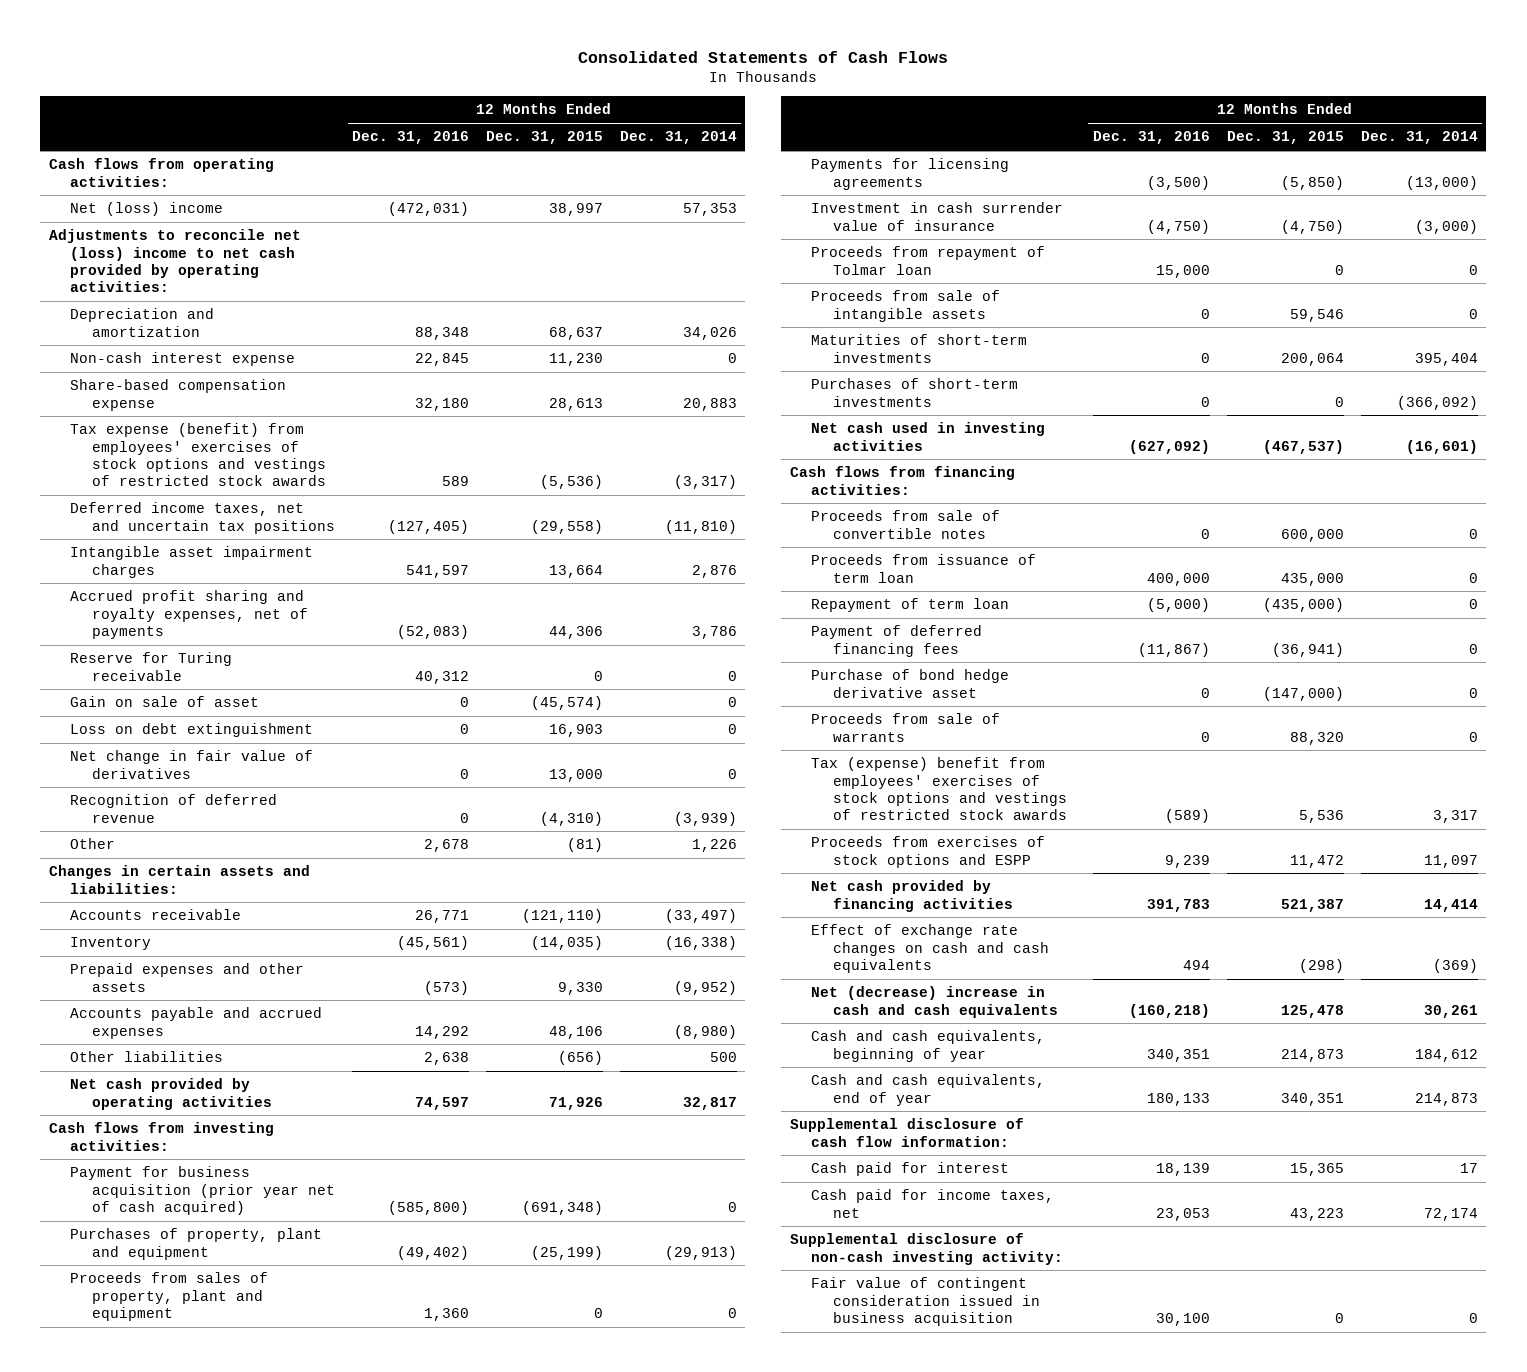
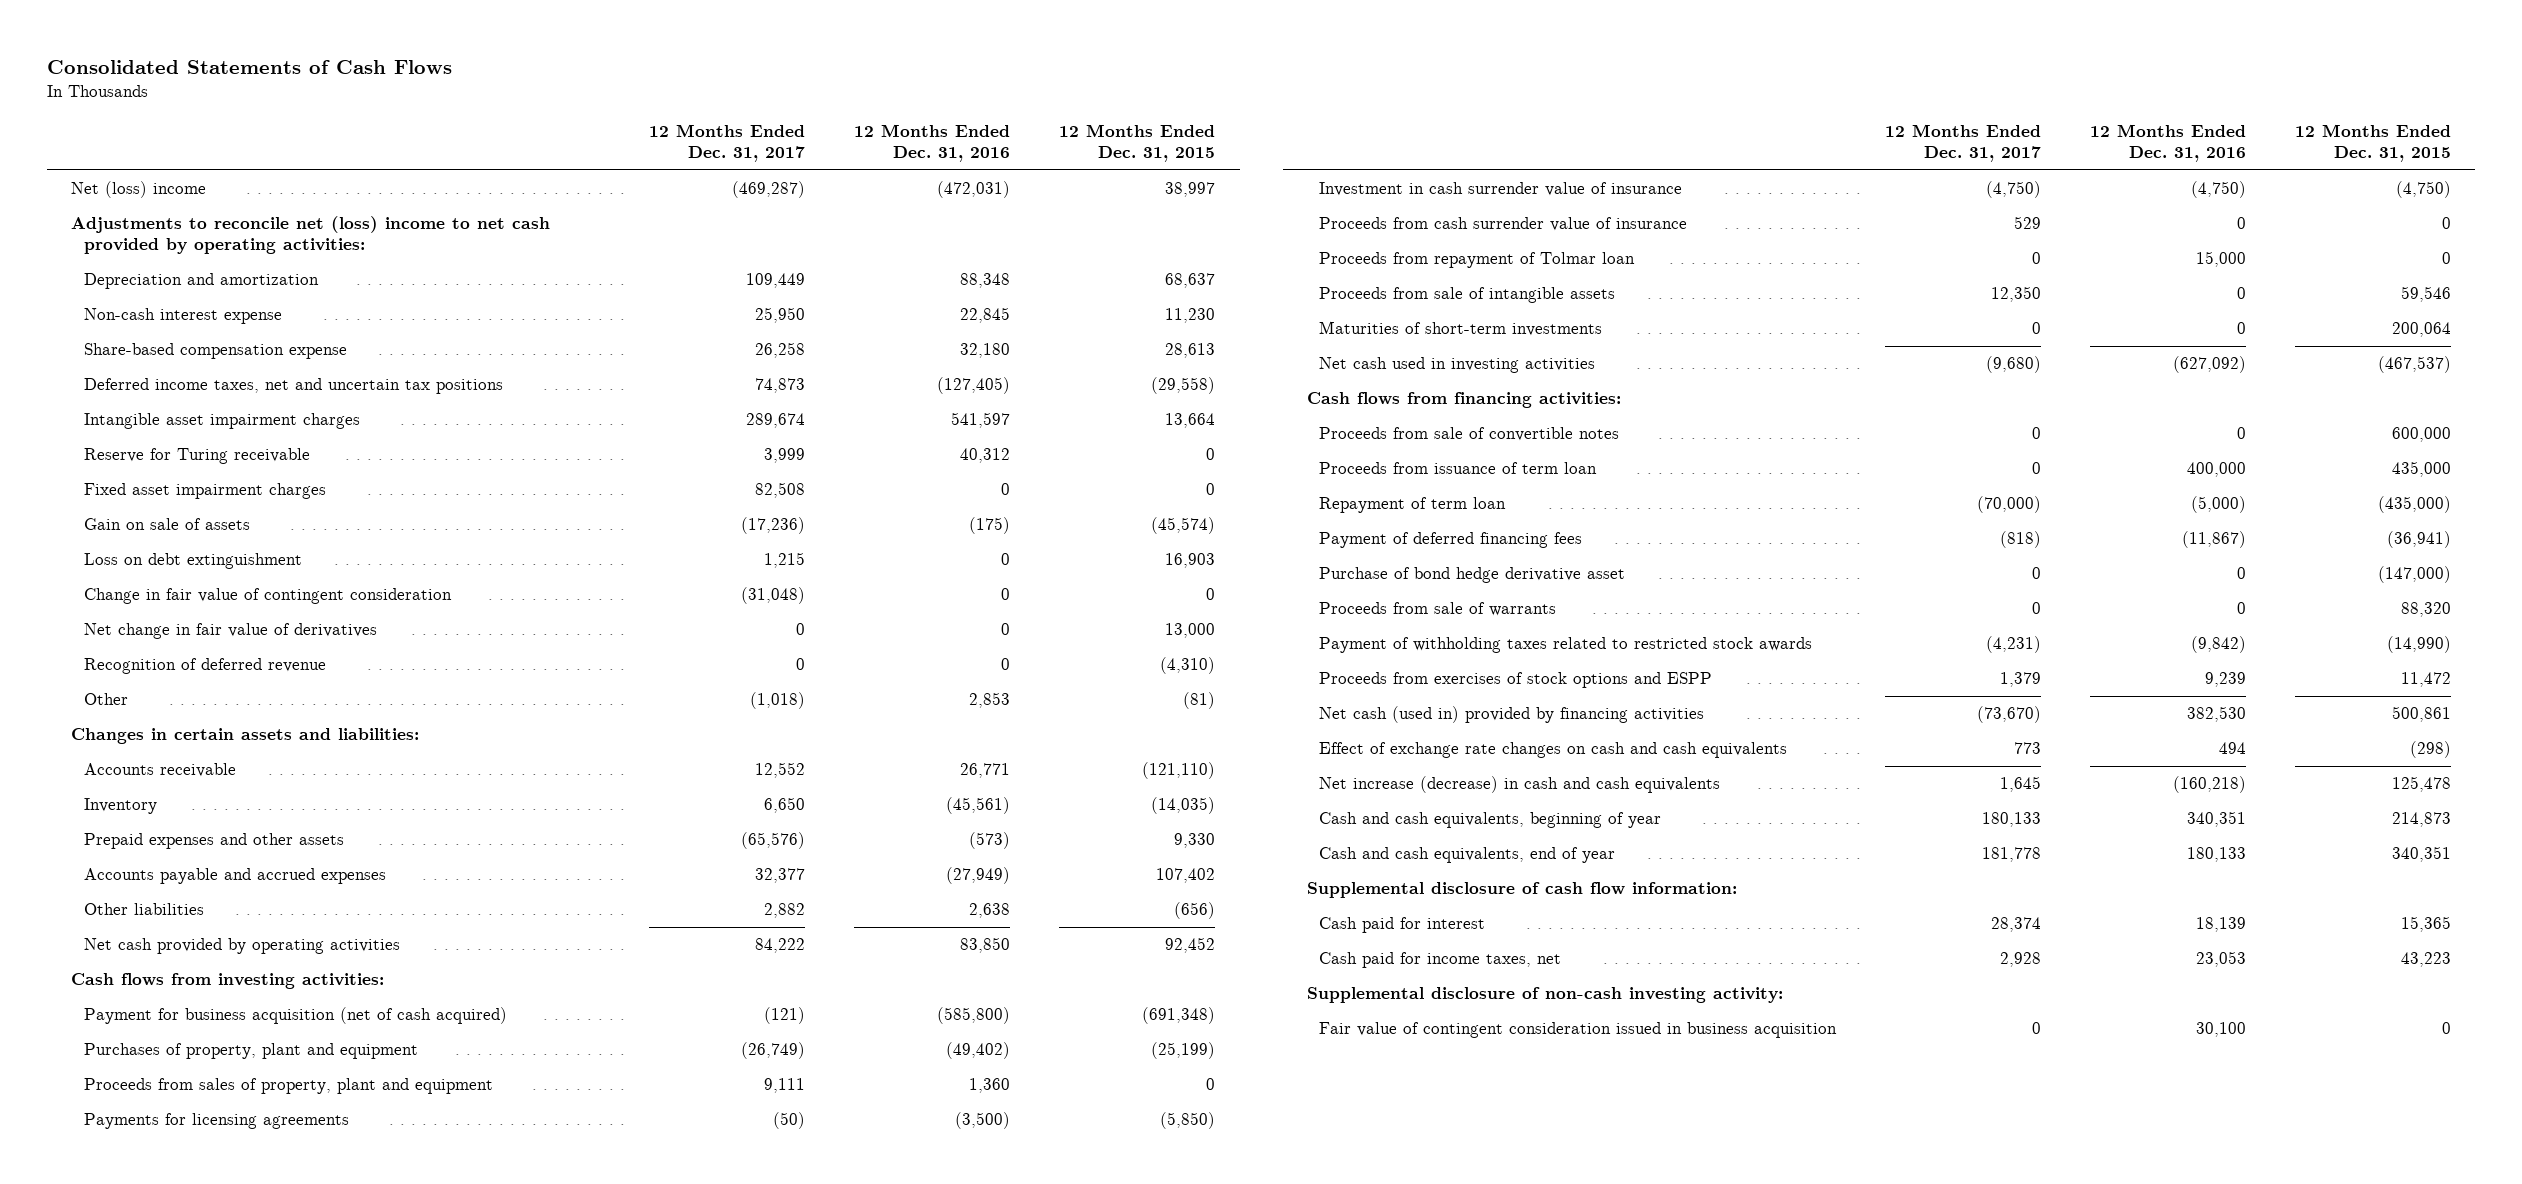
[619,131,737,145] Dec. 31, 2014 -> none
none -> [649,124,806,163] 12 Months Ended Dec. 31, 2017
[48,158,274,187] Cash flows from operating activities: -> none
[70,423,326,487] Tax expense (benefit) from employees' exercises of stock options and vestings of restricted stock awards -> none
[70,590,308,639] Accrued profit sharing and royalty expenses, net of payments -> none
none -> [83,483,326,500] Fixed asset impairment charges
[70,696,260,708] Gain on sale of asset -> [83,518,250,531] Gain on sale of assets
[459,697,469,708] 0 -> [969,517,1011,535] (175)
none -> [83,588,452,605] Change in fair value of contingent consideration
[423,839,469,853] 2,678 -> [969,692,1011,709] 2,853
[414,1025,469,1039] 14,292 -> [946,867,1011,885] (27,949)
[548,1025,603,1039] 48,106 -> [1156,868,1216,884] 107,402
[414,1096,469,1110] 74,597 -> [960,937,1011,954] 83,850
[548,1096,603,1110] 71,926 -> [1165,937,1216,954] 92,452
[70,1166,335,1215] Payment for business acquisition (prior year net of cash acquired) -> [83,1007,507,1025] Payment for business acquisition (net of cash acquired)
none -> [1319,217,1688,232] Proceeds from cash surrender value of insurance
[811,378,1019,407] Purchases of short-term investments -> none
[811,757,1067,821] Tax (expense) benefit from employees' exercises of stock options and vestings of restricted stock awards -> none
none -> [1319,637,1813,654] Payment of withholding taxes related to restricted stock awards
[811,880,1013,912] Net cash provided by financing activities -> [1319,706,1705,724] Net cash (used in) provided by financing activities
[1146,898,1210,912] 391,783 -> [2186,706,2246,723] 382,530
[1280,898,1344,912] 521,387 -> [2391,706,2451,723] 500,861
[811,986,1058,1018] Net (decrease) increase in cash and cash equivalents -> [1319,776,1721,794] Net increase (decrease) in cash and cash equivalents

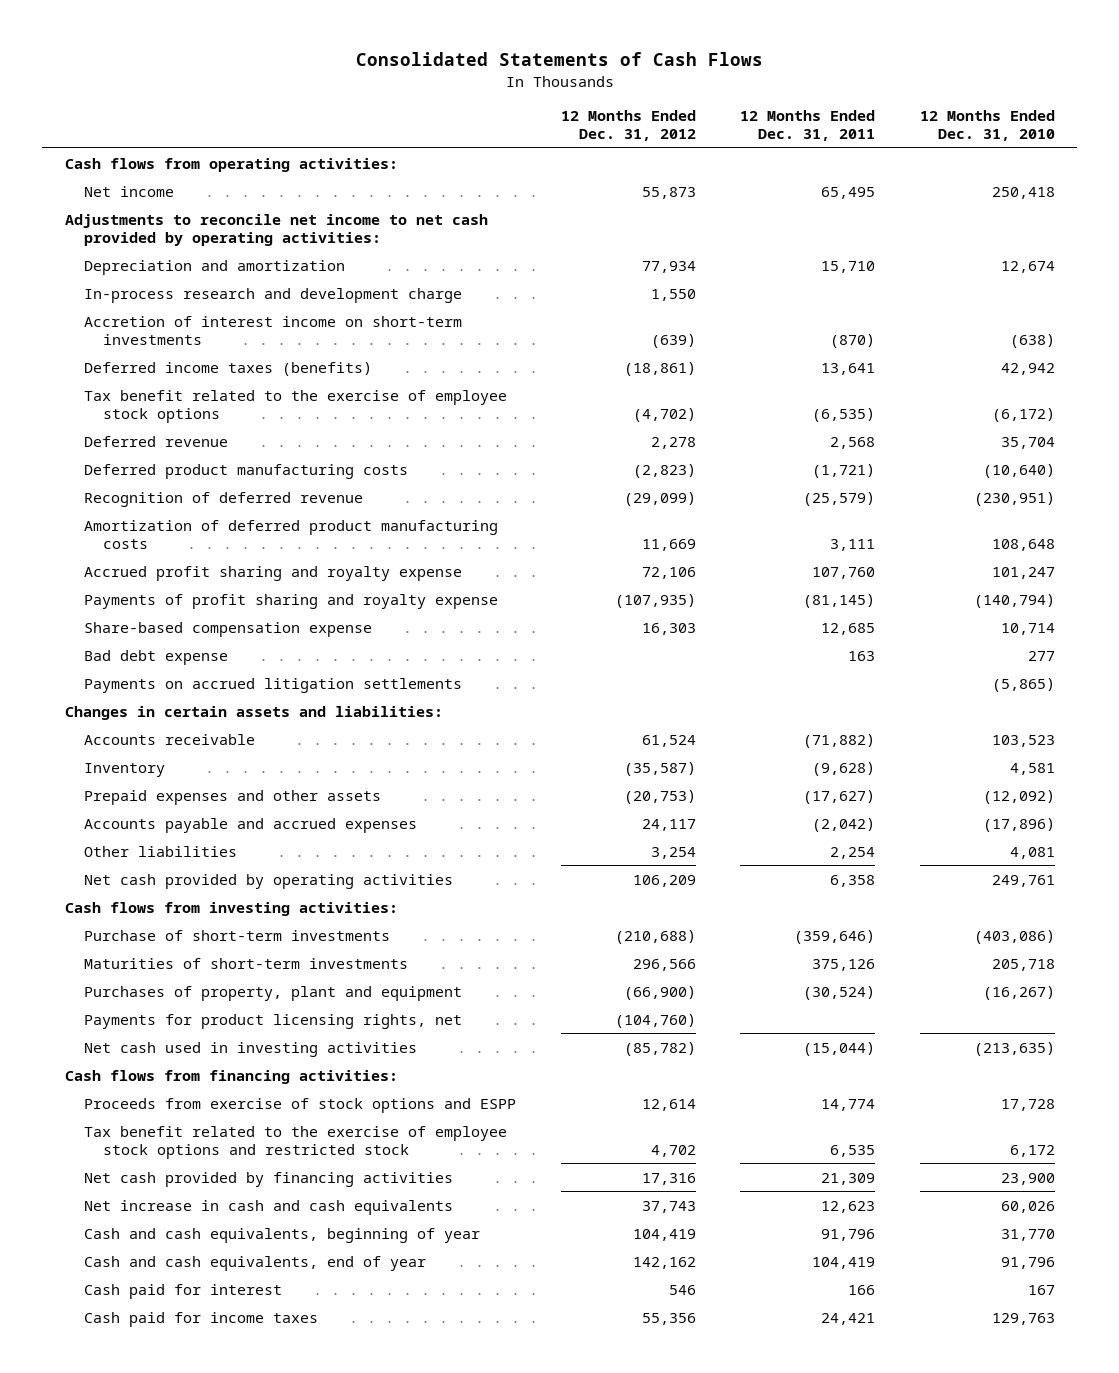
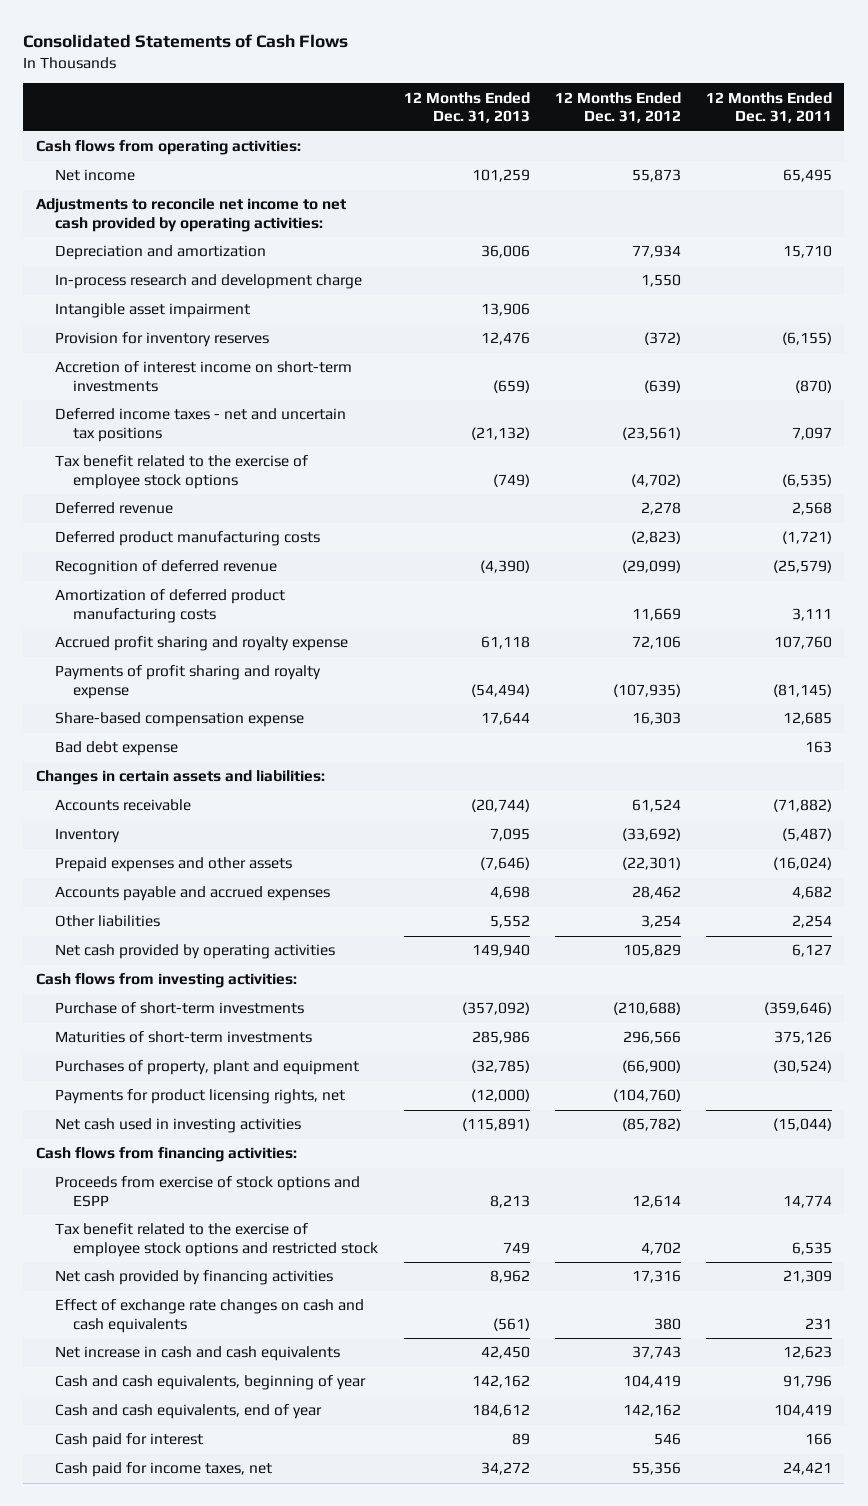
[919,110,1055,142] 12 Months Ended Dec. 31, 2010 -> none
none -> [403,91,530,124] 12 Months Ended Dec. 31, 2013
none -> [54,303,250,319] Intangible asset impairment
none -> [54,332,269,348] Provision for inventory reserves
[84,361,373,376] Deferred income taxes (benefits) -> [54,408,346,442] Deferred income taxes - net and uncertain tax positions
[623,361,696,376] (18,861) -> [621,426,681,440] (23,561)
[821,362,876,375] 13,641 -> [791,426,832,440] 7,097
[84,677,463,693] Payments on accrued litigation settlements -> none
[623,761,696,776] (35,587) -> [621,828,681,842] (33,692)
[812,761,876,776] (9,628) -> [781,828,832,842] (5,487)
[623,789,696,804] (20,753) -> [621,857,681,871] (22,301)
[803,789,876,804] (17,627) -> [772,857,832,871] (16,024)
[641,818,696,831] 24,117 -> [631,886,681,900] 28,462
[812,817,876,832] (2,042) -> [791,886,832,900] 4,682
[632,874,696,887] 106,209 -> [622,944,681,958] 105,829
[830,874,876,887] 6,358 -> [791,944,832,958] 6,127
none -> [54,1299,364,1333] Effect of exchange rate changes on cash and cash equivalents
[84,1311,319,1327] Cash paid for income taxes -> [54,1462,272,1478] Cash paid for income taxes, net

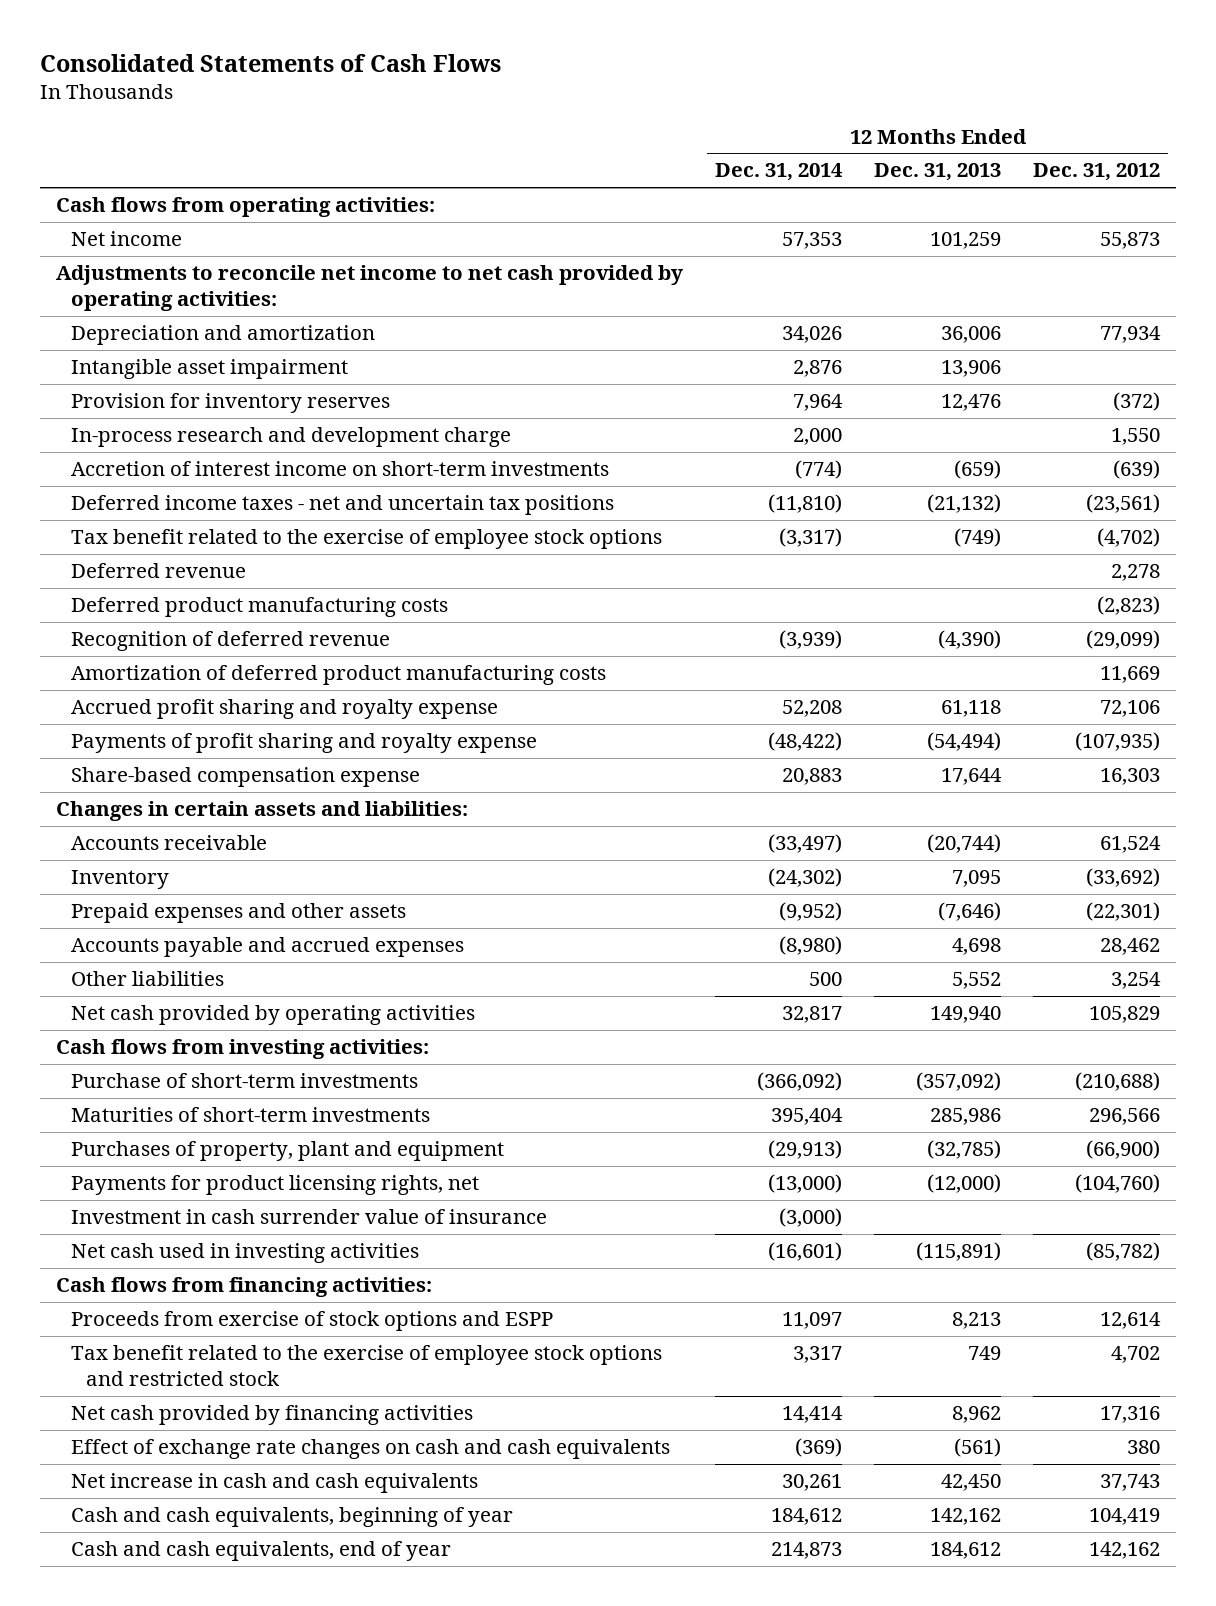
[705,91,832,124] 12 Months Ended Dec. 31, 2011 -> none
none -> [715,163,844,182] Dec. 31, 2014
[54,274,362,290] In-process research and development charge -> [71,427,512,448] In-process research and development charge
[54,741,178,757] Bad debt expense -> none
none -> [71,1209,548,1225] Investment in cash surrender value of insurance
[54,1433,203,1449] Cash paid for interest -> none
[54,1462,272,1478] Cash paid for income taxes, net -> none

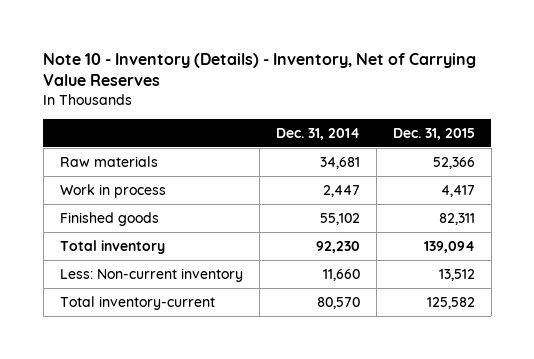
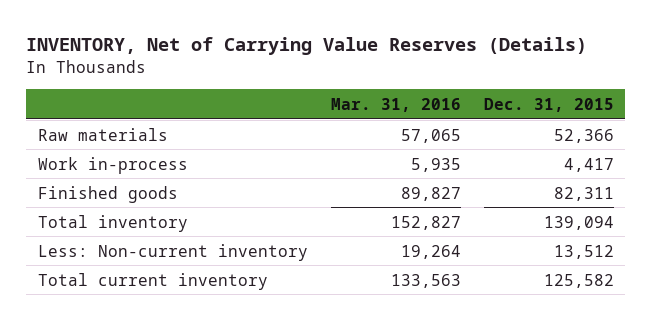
[43,52,477,87] Note 10 - Inventory (Details) - Inventory, Net of Carrying Value Reserves -> [26,37,588,56] INVENTORY, Net of Carrying Value Reserves (Details)
[275,127,360,140] Dec. 31, 2014 -> none
none -> [330,97,461,112] Mar. 31, 2016
[59,183,166,198] Work in process -> [37,156,188,174] Work in-process
[59,295,215,310] Total inventory-current -> [37,272,268,290] Total current inventory

